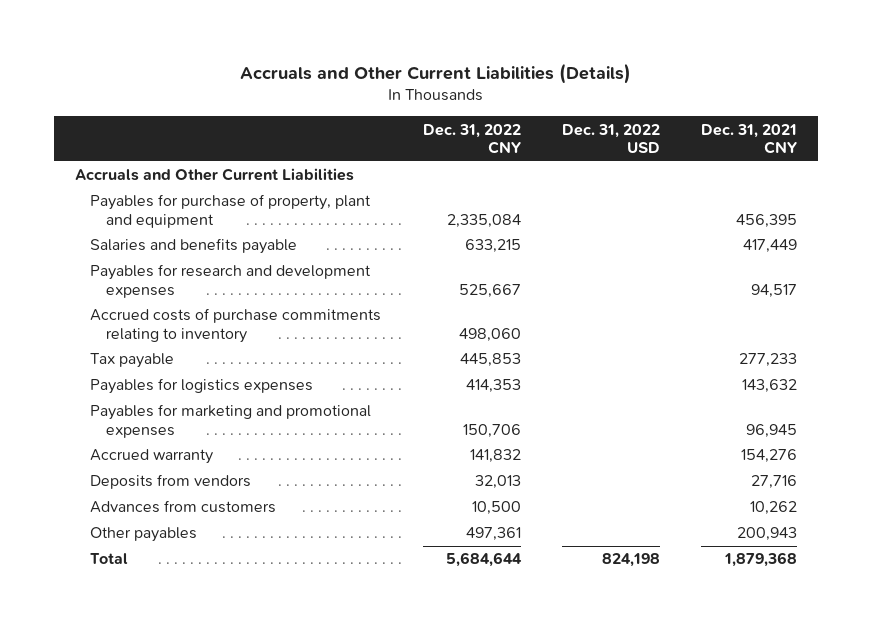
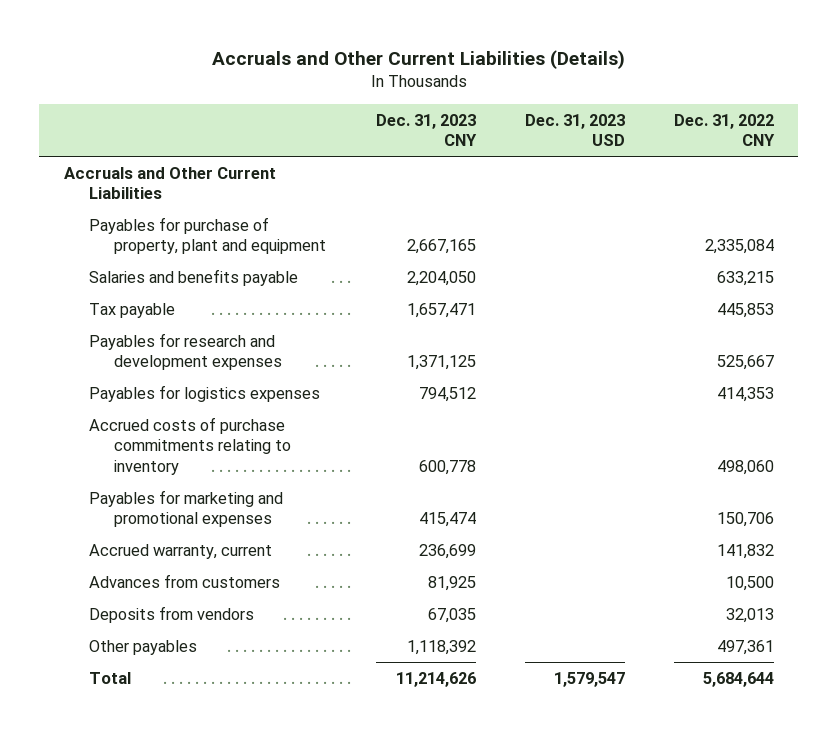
[562,123,661,154] Dec. 31, 2022 USD -> none
[701,123,798,155] Dec. 31, 2021 CNY -> none
none -> [375,113,477,147] Dec. 31, 2023 CNY
none -> [524,113,625,147] Dec. 31, 2023 USD
[90,264,372,298] Payables for research and development expenses -> [89,332,283,371] Payables for research and development expenses
[90,308,382,343] Accrued costs of purchase commitments relating to inventory -> [89,416,292,475] Accrued costs of purchase commitments relating to inventory
[90,449,214,465] Accrued warranty -> [89,543,273,559] Accrued warranty, current
[90,474,252,490] Deposits from vendors -> [89,605,255,623] Deposits from vendors

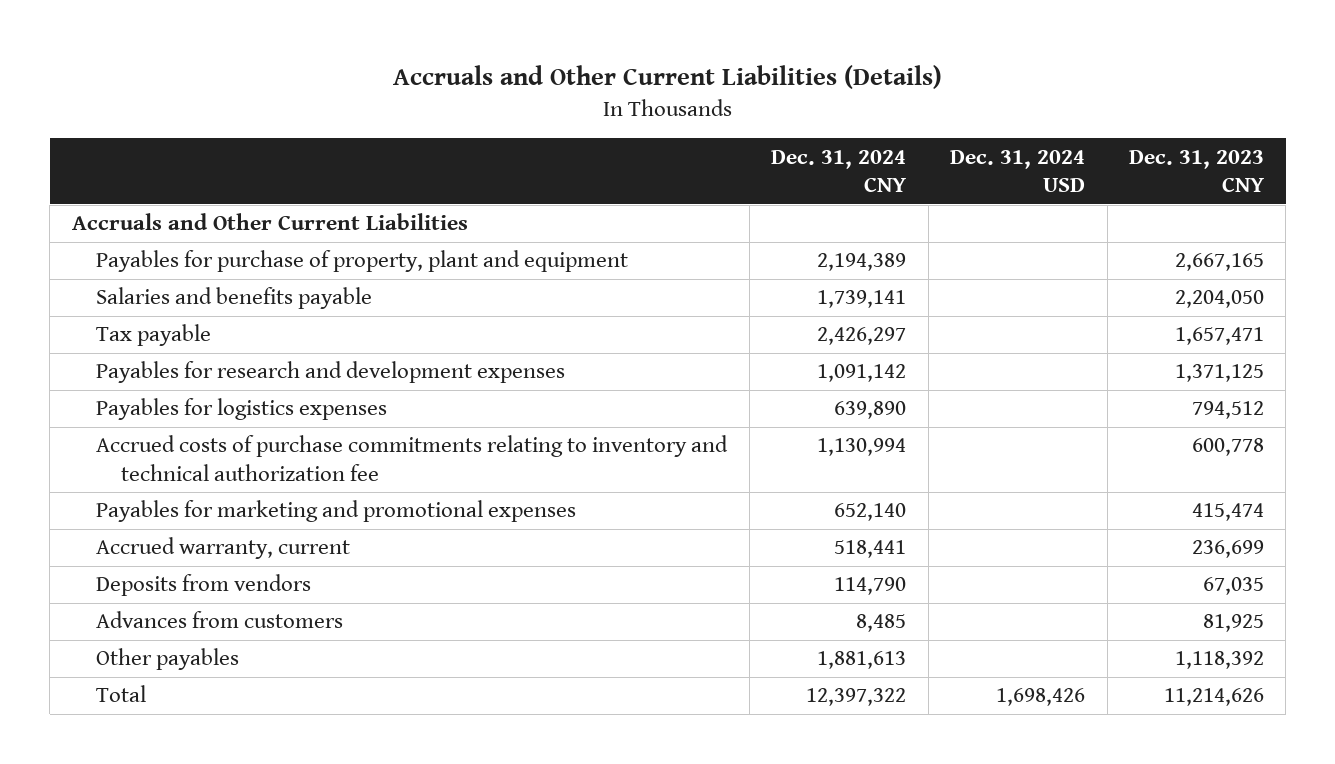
[524,113,625,147] Dec. 31, 2023 USD -> none
[673,113,775,147] Dec. 31, 2022 CNY -> none
none -> [771,149,907,193] Dec. 31, 2024 CNY
none -> [950,149,1086,193] Dec. 31, 2024 USD
[89,416,292,475] Accrued costs of purchase commitments relating to inventory -> [96,435,729,482] Accrued costs of purchase commitments relating to inventory and technical authorization fee
[89,573,281,588] Advances from customers -> [96,611,344,629] Advances from customers

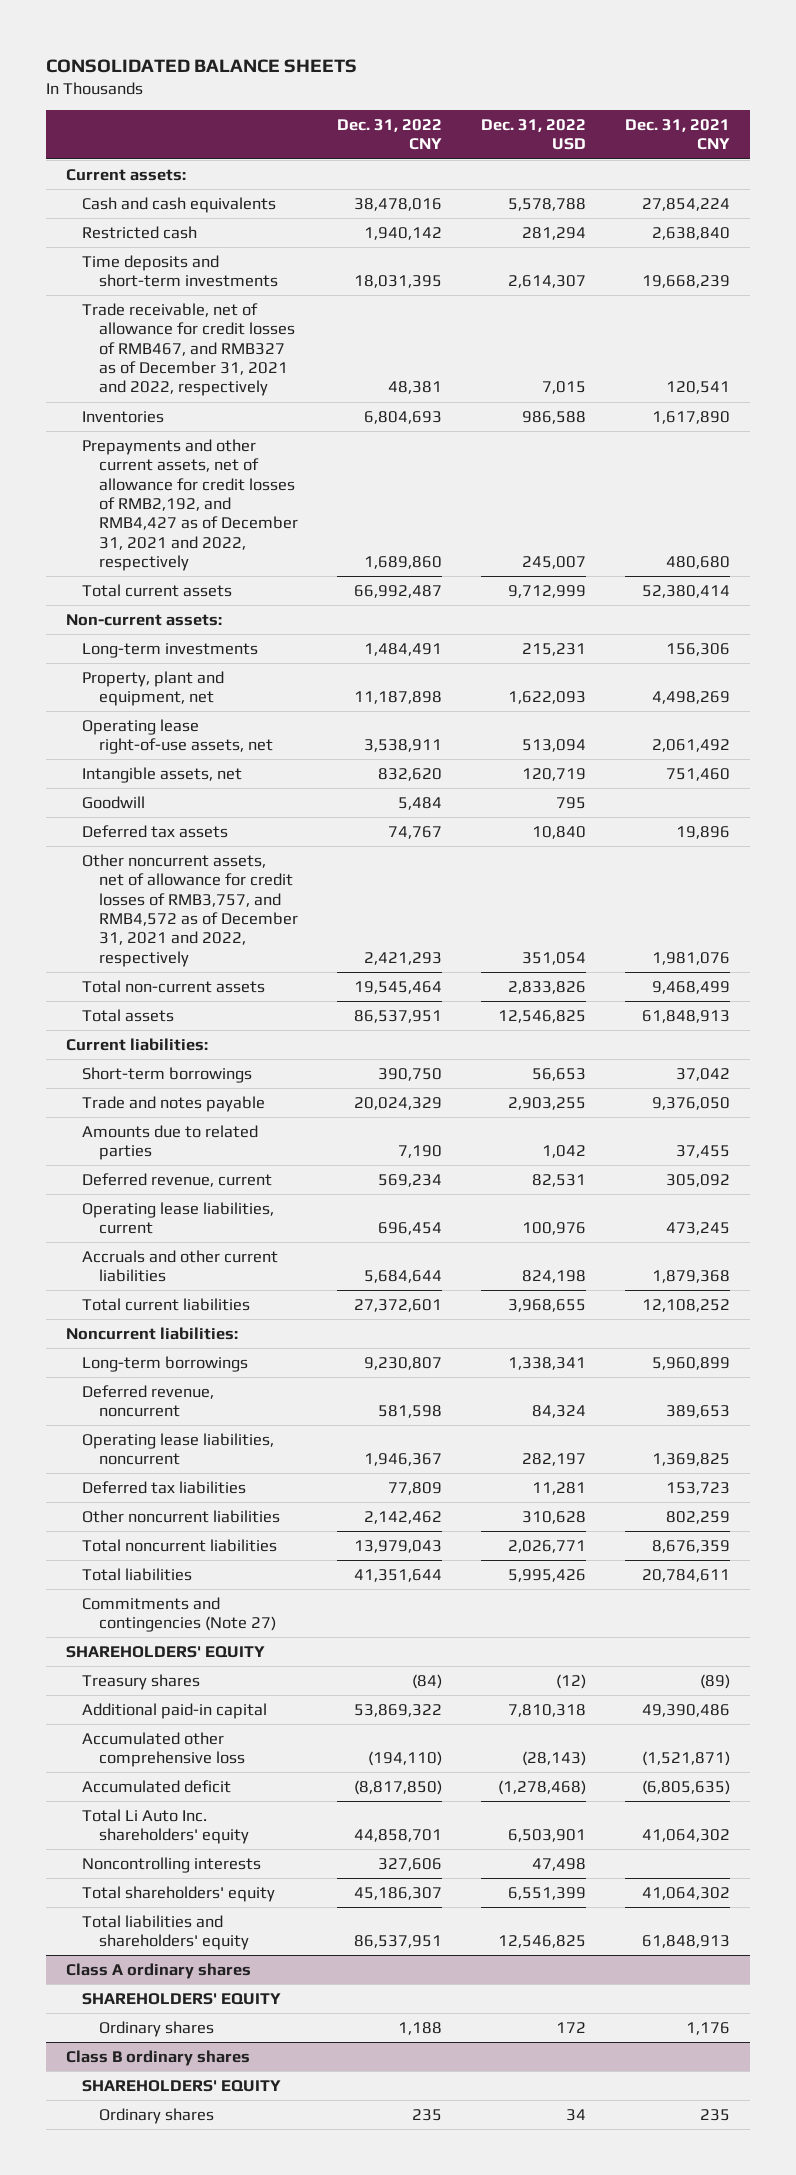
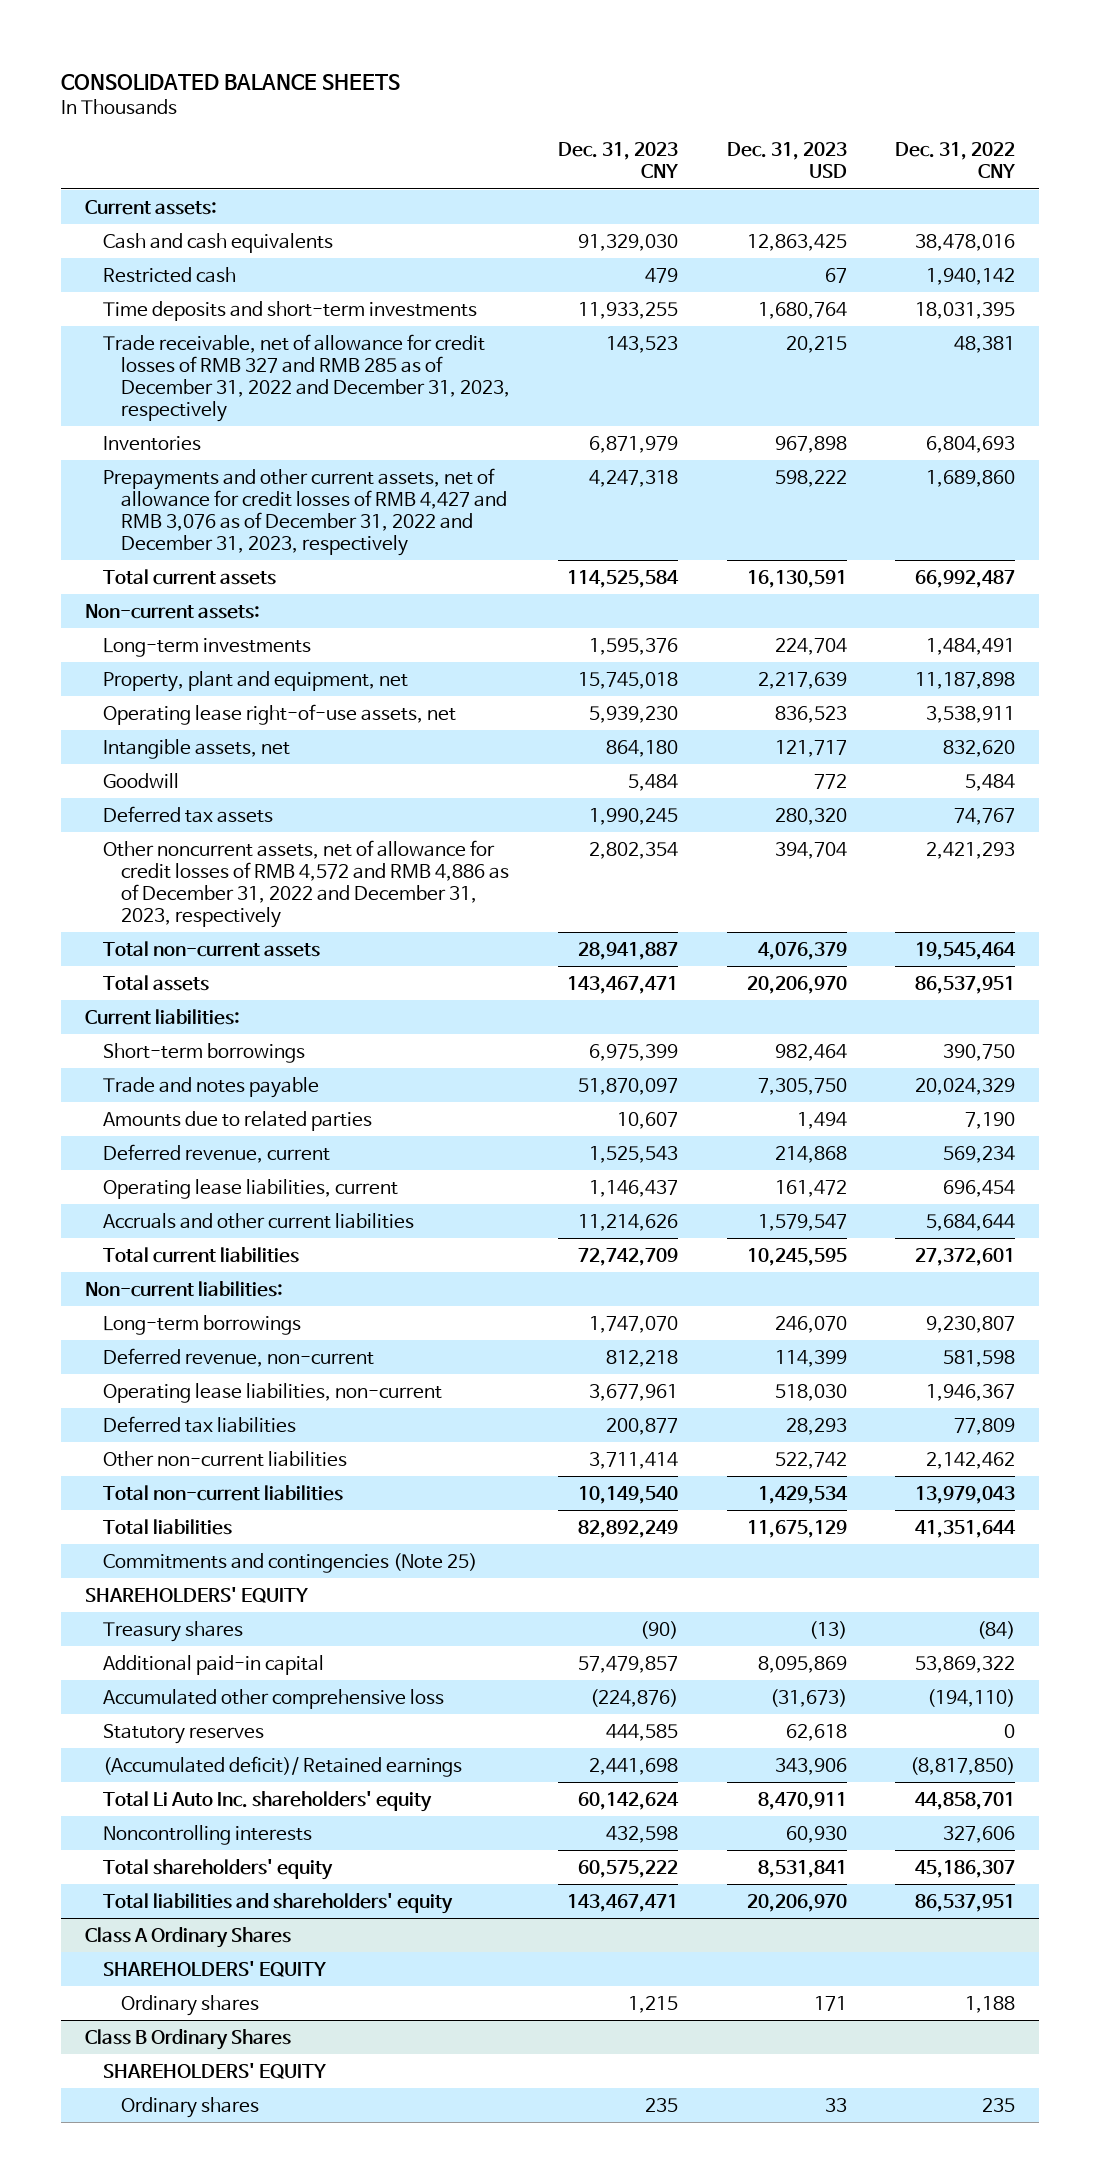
[481,119,587,151] Dec. 31, 2022 USD -> none
[625,119,731,151] Dec. 31, 2021 CNY -> none
none -> [558,142,679,179] Dec. 31, 2023 CNY
none -> [726,142,847,179] Dec. 31, 2023 USD
[82,302,296,397] Trade receivable, net of allowance for credit losses of RMB467, and RMB327 as of December 31, 2021 and 2022, respectively -> [103,333,511,422] Trade receivable, net of allowance for credit losses of RMB 327 and RMB 285 as of December 31, 2022 and December 31, 2023, respectively
[82,438,299,572] Prepayments and other current assets, net of allowance for credit losses of RMB2,192, and RMB4,427 as of December 31, 2021 and 2022, respectively -> [103,467,508,556] Prepayments and other current assets, net of allowance for credit losses of RMB 4,427 and RMB 3,076 as of December 31, 2022 and December 31, 2023, respectively
[82,853,299,967] Other noncurrent assets, net of allowance for credit losses of RMB3,757, and RMB4,572 as of December 31, 2021 and 2022, respectively -> [103,839,510,928] Other noncurrent assets, net of allowance for credit losses of RMB 4,572 and RMB 4,886 as of December 31, 2022 and December 31, 2023, respectively
[65,1326,238,1340] Noncurrent liabilities: -> [84,1280,283,1297] Non-current liabilities:
[82,1384,215,1418] Deferred revenue, noncurrent -> [103,1347,375,1367] Deferred revenue, non-current
[82,1432,275,1466] Operating lease liabilities, noncurrent -> [103,1382,443,1403] Operating lease liabilities, non-current
[82,1509,281,1523] Other noncurrent liabilities -> [103,1450,348,1467] Other non-current liabilities
[82,1538,278,1552] Total noncurrent liabilities -> [103,1484,344,1501] Total non-current liabilities
[82,1596,277,1633] Commitments and contingencies (Note 27) -> [103,1552,478,1573] Commitments and contingencies (Note 25)
none -> [103,1723,265,1744] Statutory reserves
[82,1779,232,1793] Accumulated deficit -> [103,1755,463,1777] (Accumulated deficit)/ Retained earnings
[65,1962,251,1979] Class A ordinary shares -> [84,1926,291,1948] Class A Ordinary Shares
[65,2049,250,2066] Class B ordinary shares -> [84,2028,291,2050] Class B Ordinary Shares

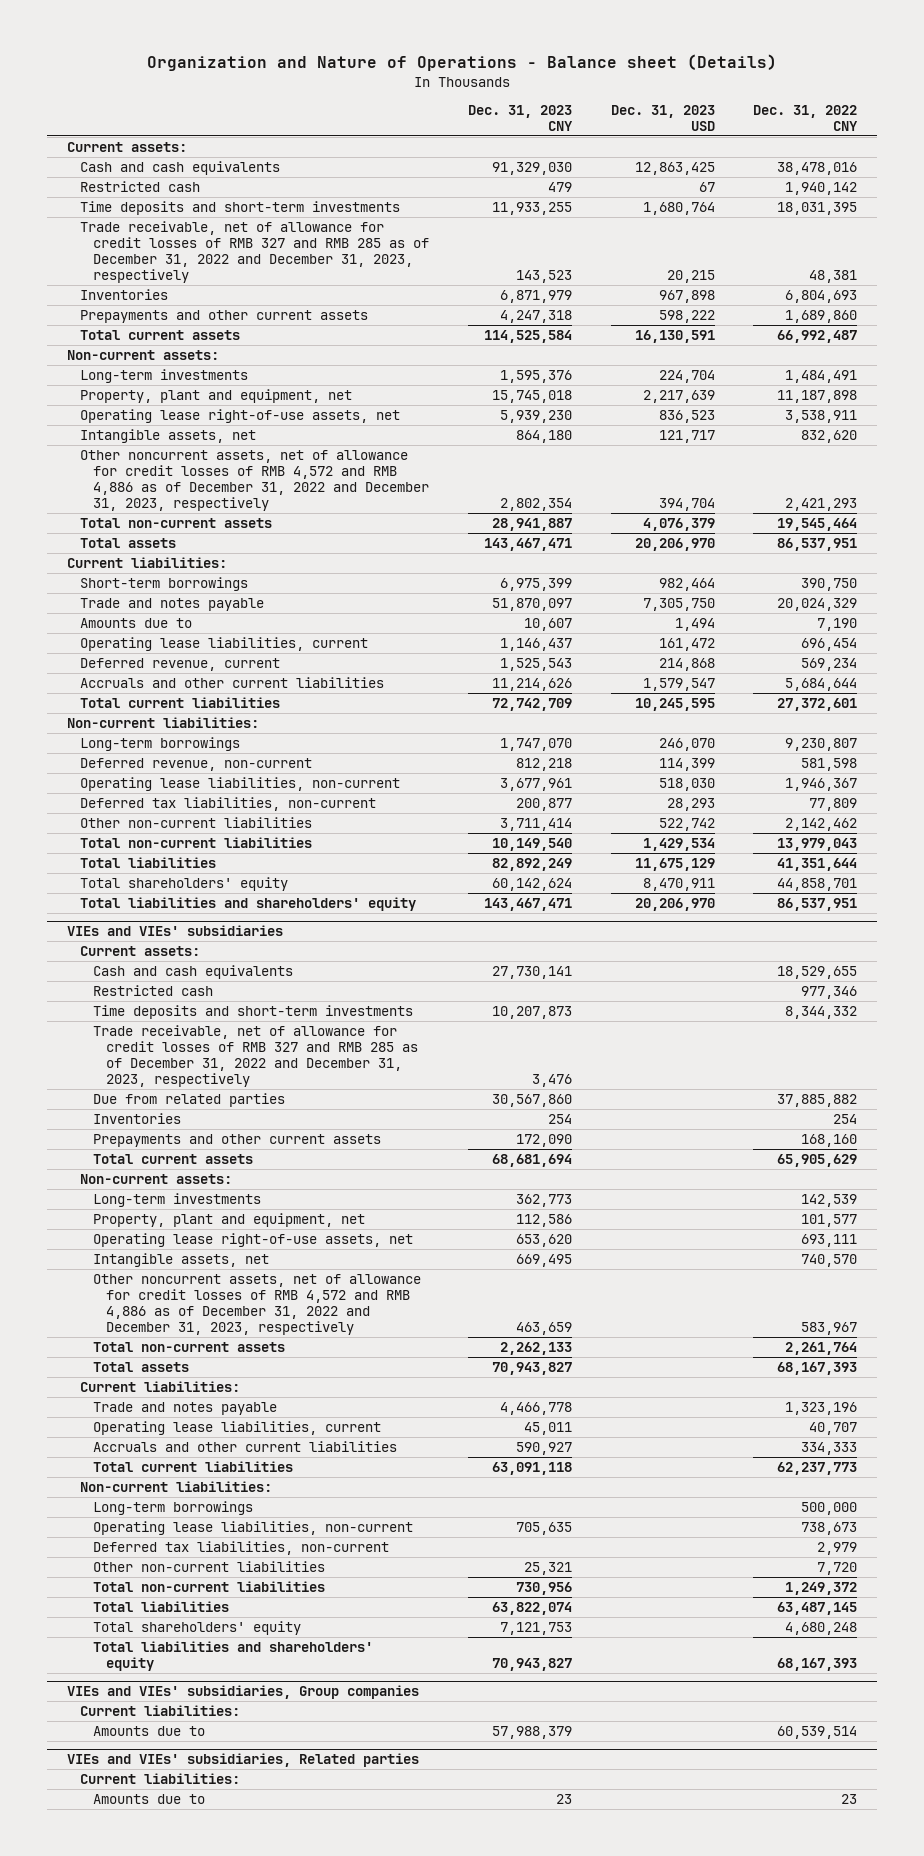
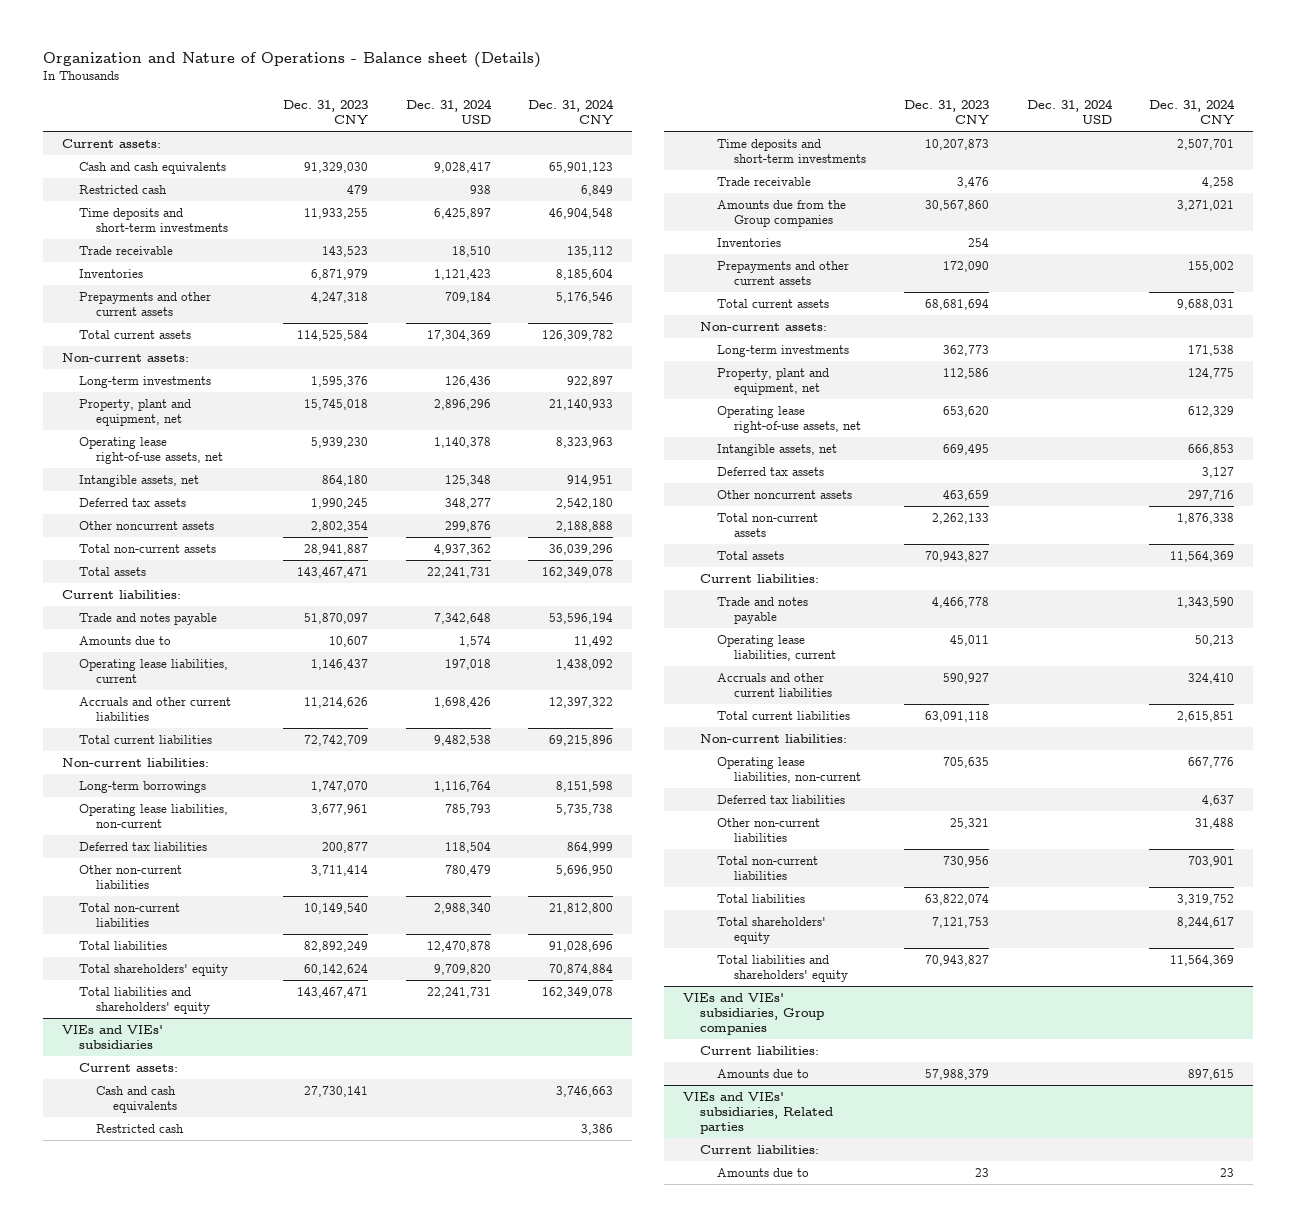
[610,104,715,131] Dec. 31, 2023 USD -> none
[753,104,859,131] Dec. 31, 2022 CNY -> none
none -> [405,99,492,125] Dec. 31, 2024 USD
none -> [528,99,615,125] Dec. 31, 2024 CNY
[79,220,429,284] Trade receivable, net of allowance for credit losses of RMB 327 and RMB 285 as of December 31, 2022 and December 31, 2023, respectively -> [79,245,174,255] Trade receivable
none -> [79,497,187,507] Deferred tax assets
[79,449,429,512] Other noncurrent assets, net of allowance for credit losses of RMB 4,572 and RMB 4,886 as of December 31, 2022 and December 31, 2023, respectively -> [79,520,215,530] Other noncurrent assets
[79,576,248,591] Short-term borrowings -> none
[79,657,280,671] Deferred revenue, current -> none
[79,757,312,771] Deferred revenue, non-current -> none
[79,796,376,811] Deferred tax liabilities, non-current -> [79,841,208,851] Deferred tax liabilities
[92,1024,419,1088] Trade receivable, net of allowance for credit losses of RMB 327 and RMB 285 as of December 31, 2022 and December 31, 2023, respectively -> [716,176,811,186] Trade receivable
[92,1092,285,1107] Due from related parties -> [716,199,846,227] Amounts due from the Group companies
none -> [716,466,824,476] Deferred tax assets
[92,1273,421,1336] Other noncurrent assets, net of allowance for credit losses of RMB 4,572 and RMB 4,886 as of December 31, 2022 and December 31, 2023, respectively -> [716,489,852,499] Other noncurrent assets
[92,1500,253,1515] Long-term borrowings -> none
[92,1540,389,1555] Deferred tax liabilities, non-current -> [716,794,845,804] Deferred tax liabilities

